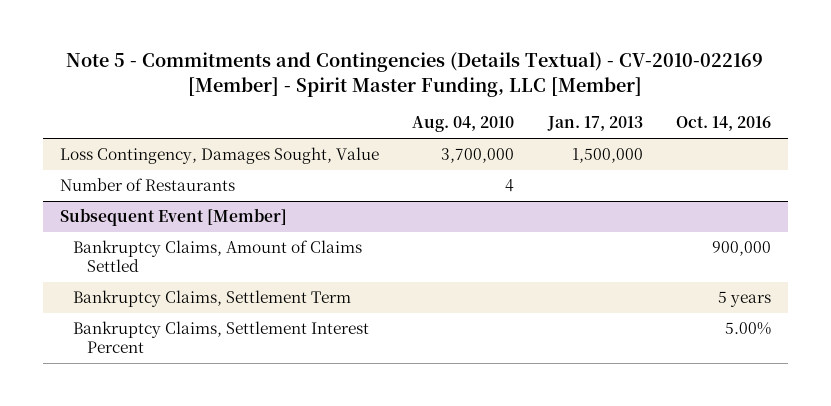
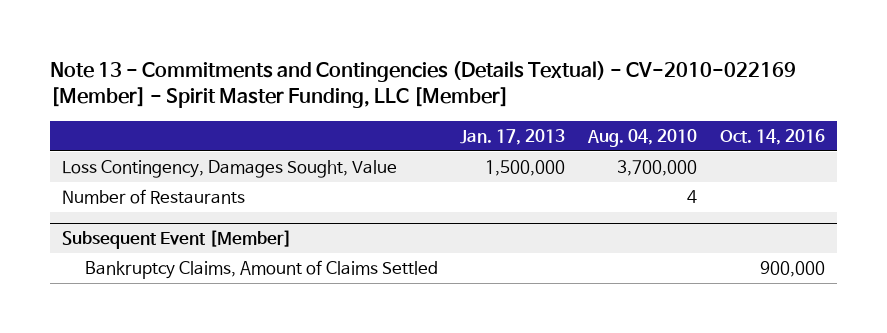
[66,52,764,97] Note 5 - Commitments and Contingencies (Details Textual) - CV-2010-022169 [Member] - Spirit Master Funding, LLC [Member] -> [50,60,797,109] Note 13 - Commitments and Contingencies (Details Textual) - CV-2010-022169 [Member] - Spirit Master Funding, LLC [Member]
[73,290,352,308] Bankruptcy Claims, Settlement Term -> none
[73,321,370,353] Bankruptcy Claims, Settlement Interest Percent -> none

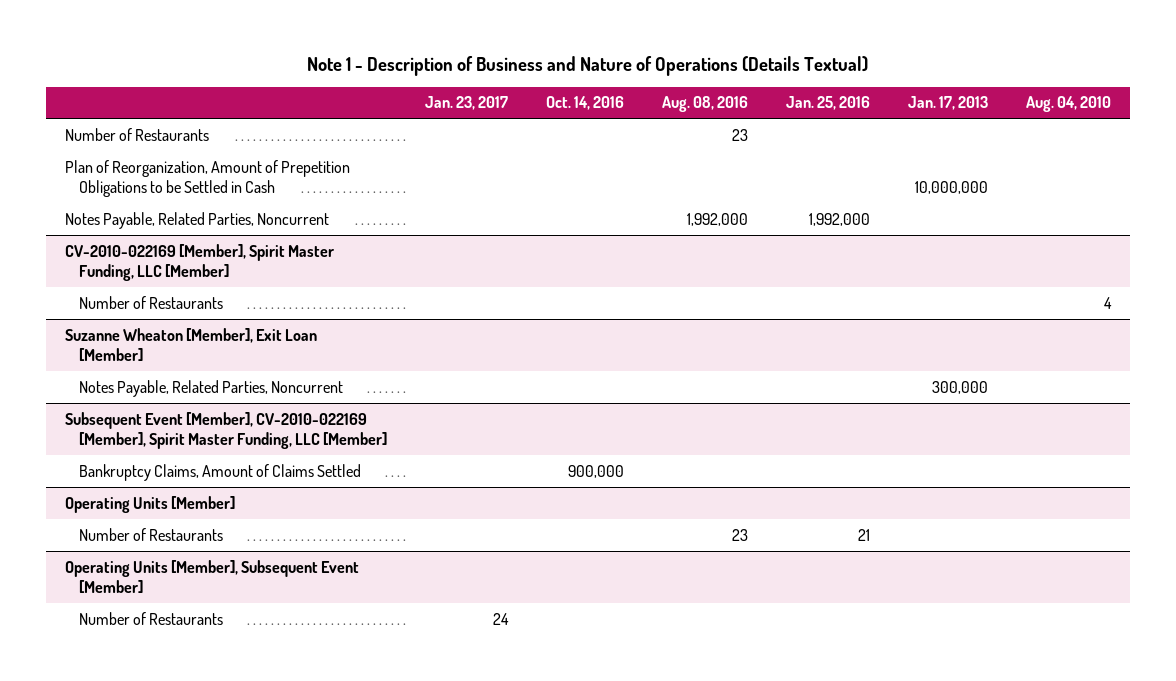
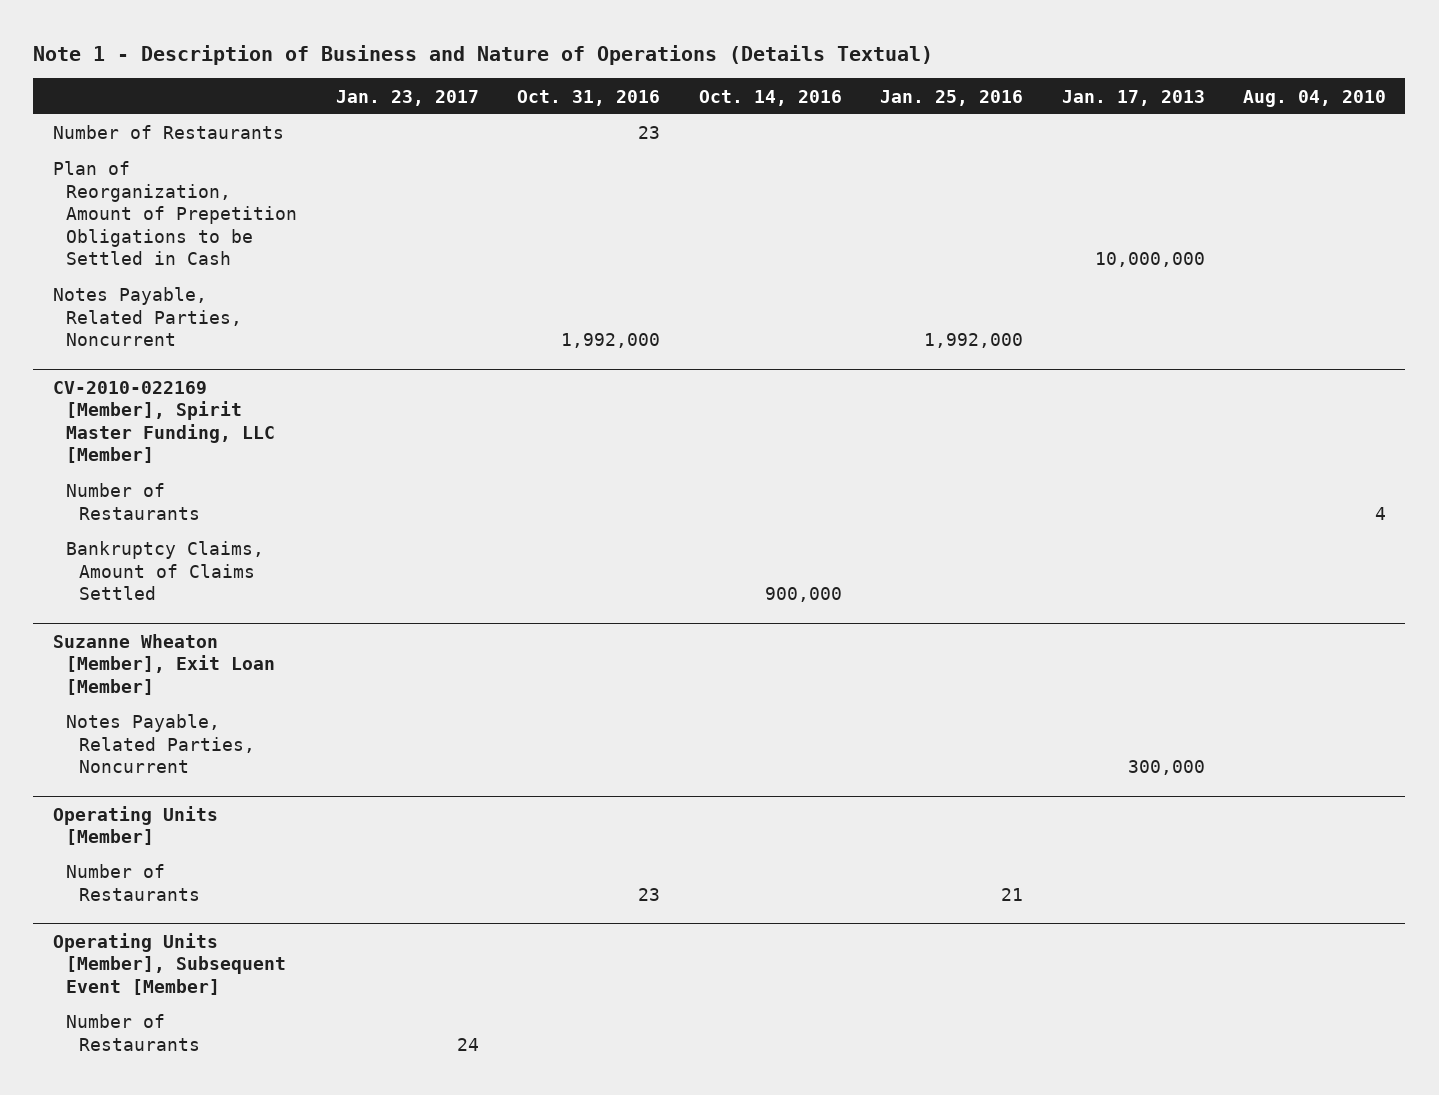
[662,96,749,113] Aug. 08, 2016 -> none
none -> [517,89,661,106] Oct. 31, 2016
none -> [66,541,265,601] Bankruptcy Claims, Amount of Claims Settled
[64,411,388,450] Subsequent Event [Member], CV-2010-022169 [Member], Spirit Master Funding, LLC [Member] -> none
[79,463,362,481] Bankruptcy Claims, Amount of Claims Settled -> none

